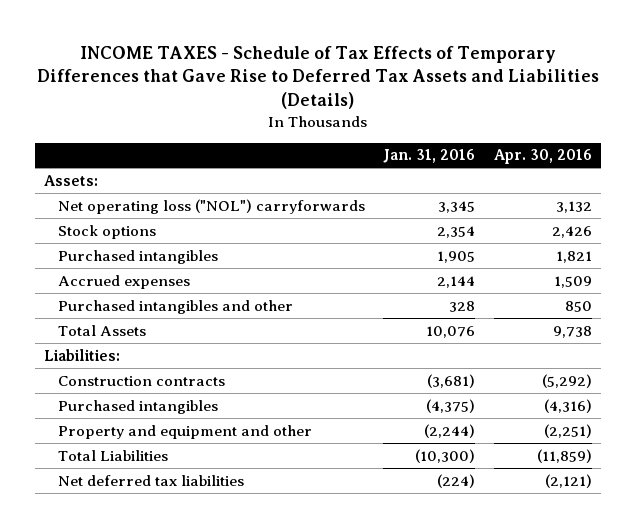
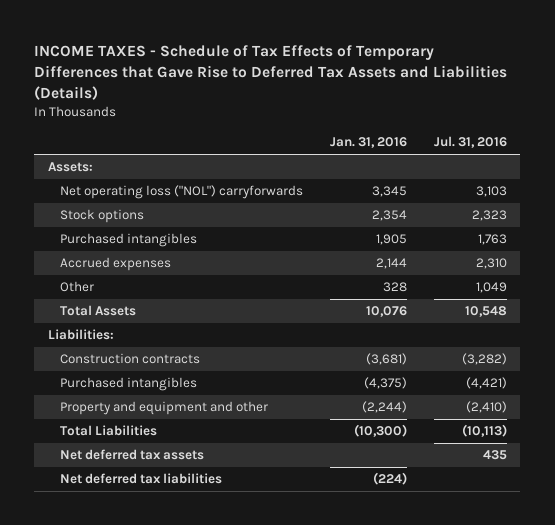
[494,149,593,165] Apr. 30, 2016 -> none
none -> [433,136,507,149] Jul. 31, 2016
[57,299,293,314] Purchased intangibles and other -> [59,281,94,293] Other
none -> [59,449,204,461] Net deferred tax assets

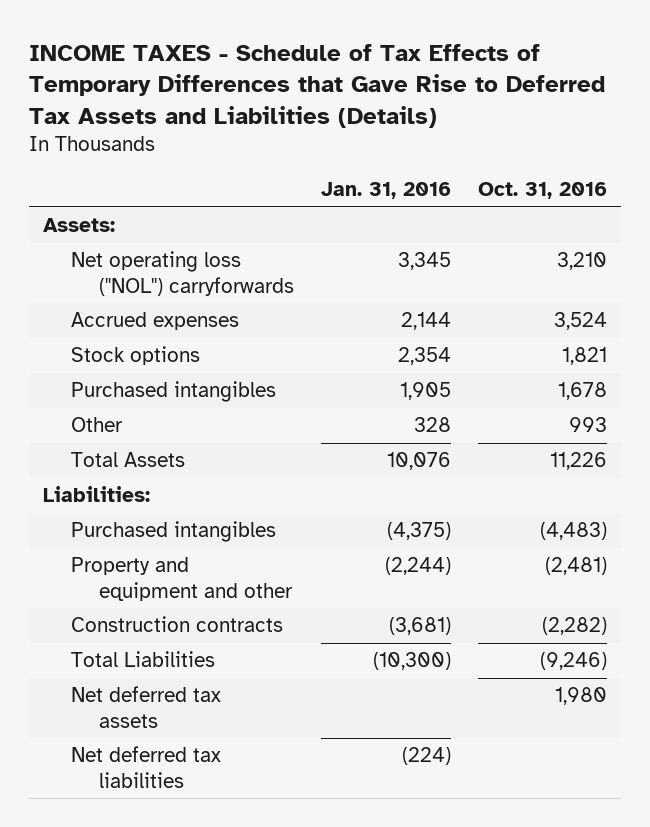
[433,136,507,149] Jul. 31, 2016 -> none
none -> [478,182,608,200] Oct. 31, 2016
[59,257,171,272] Accrued expenses -> [70,312,239,331] Accrued expenses
[59,353,200,365] Construction contracts -> [70,616,283,633] Construction contracts

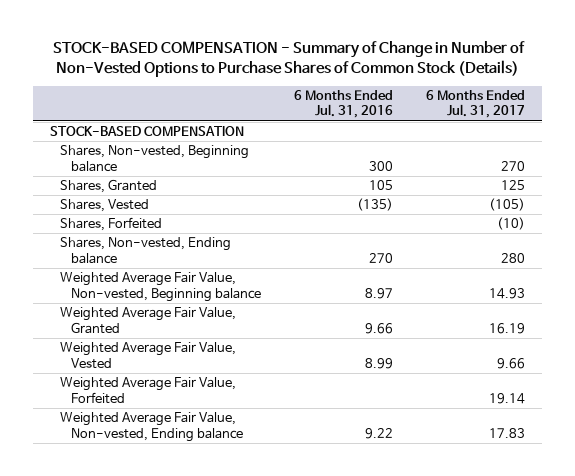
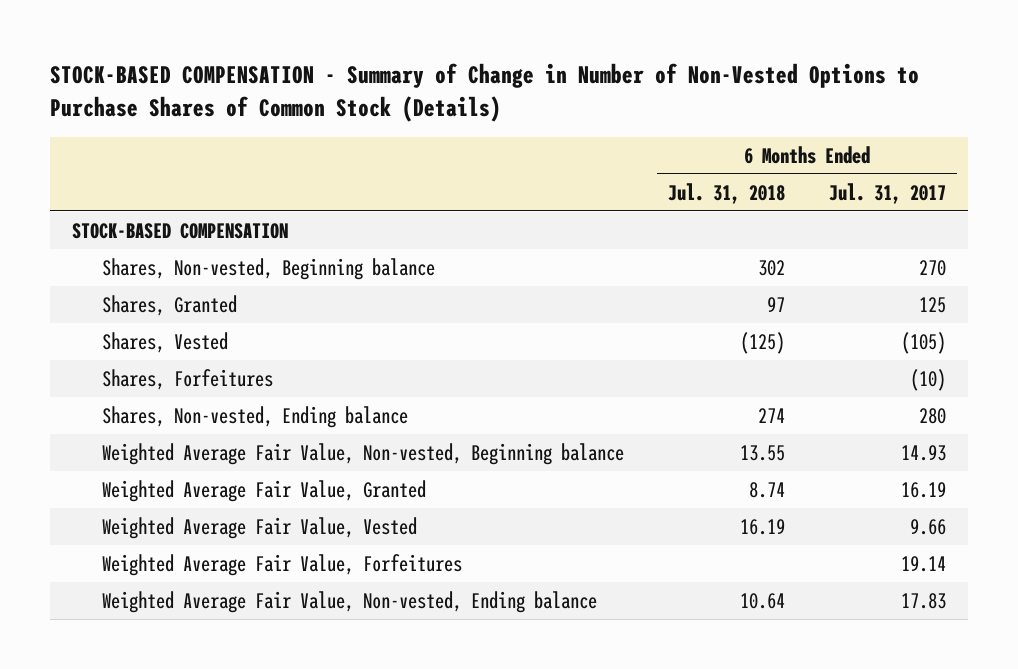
[294,90,394,119] 6 Months Ended Jul. 31, 2016 -> none
none -> [668,182,786,204] Jul. 31, 2018
[60,217,163,232] Shares, Forfeited -> [102,368,274,390] Shares, Forfeitures
[60,377,237,404] Weighted Average Fair Value, Forfeited -> [102,553,463,576] Weighted Average Fair Value, Forfeitures

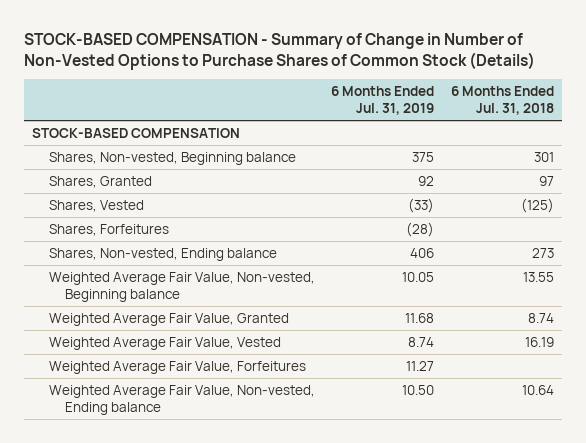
[828,182,946,204] Jul. 31, 2017 -> none
none -> [331,86,435,116] 6 Months Ended Jul. 31, 2019
[758,259,786,276] 302 -> [533,151,554,162] 301
[758,407,786,423] 274 -> [531,247,554,258] 273

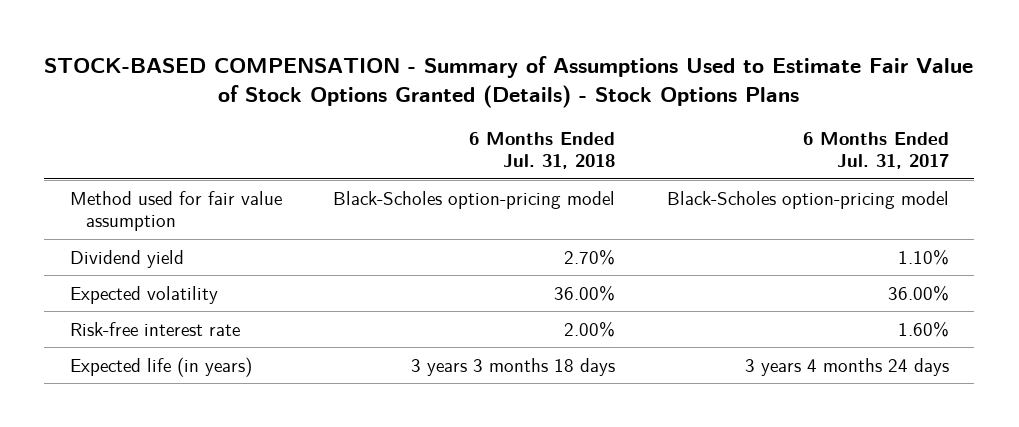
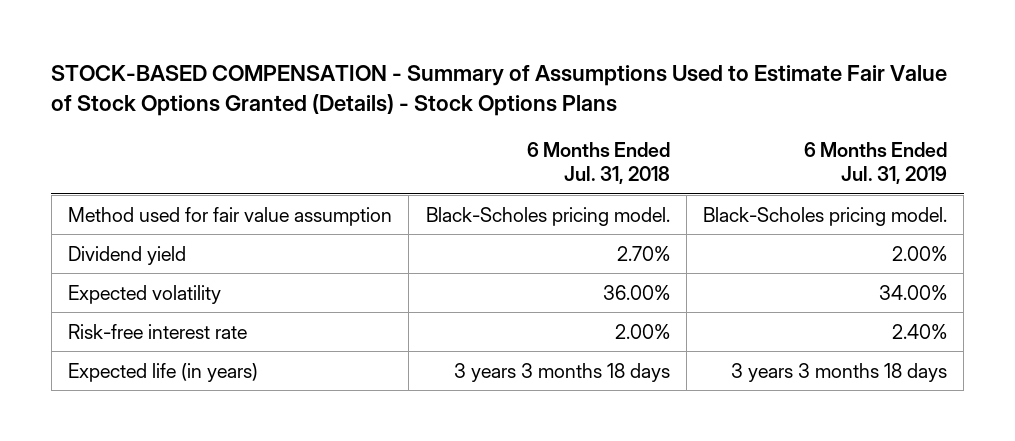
[802,131,949,170] 6 Months Ended Jul. 31, 2017 -> none
none -> [804,142,948,185] 6 Months Ended Jul. 31, 2019
[333,190,616,209] Black-Scholes option-pricing model -> [425,206,670,226] Black-Scholes pricing model.

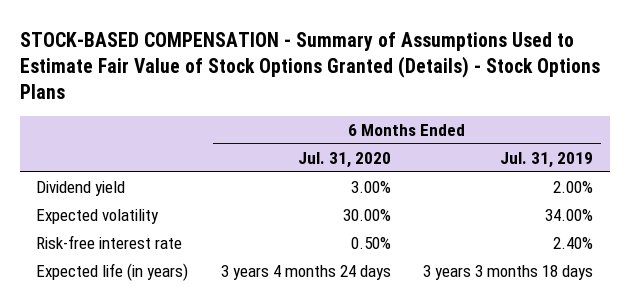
[526,142,670,185] 6 Months Ended Jul. 31, 2018 -> none
none -> [297,151,391,168] Jul. 31, 2020
[68,206,393,226] Method used for fair value assumption -> none

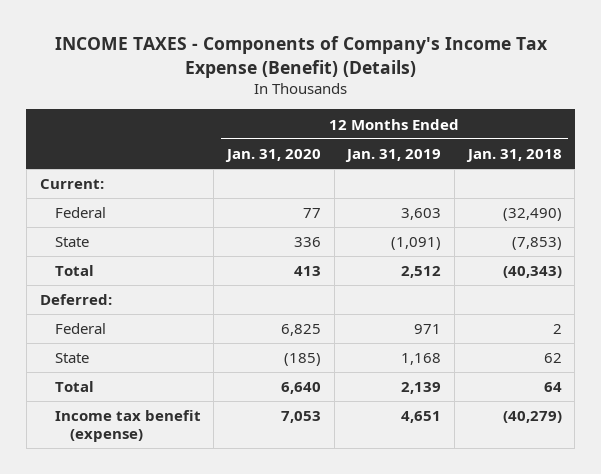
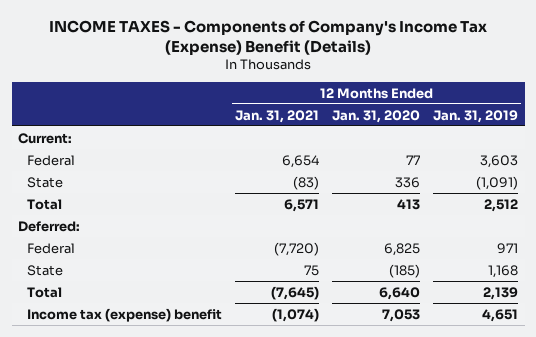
[54,36,548,78] INCOME TAXES - Components of Company's Income Tax Expense (Benefit) (Details) -> [49,19,488,55] INCOME TAXES - Components of Company's Income Tax (Expense) Benefit (Details)
[465,148,562,162] Jan. 31, 2018 -> none
none -> [235,109,320,123] Jan. 31, 2021
[54,410,201,442] Income tax benefit (expense) -> [27,307,223,322] Income tax (expense) benefit

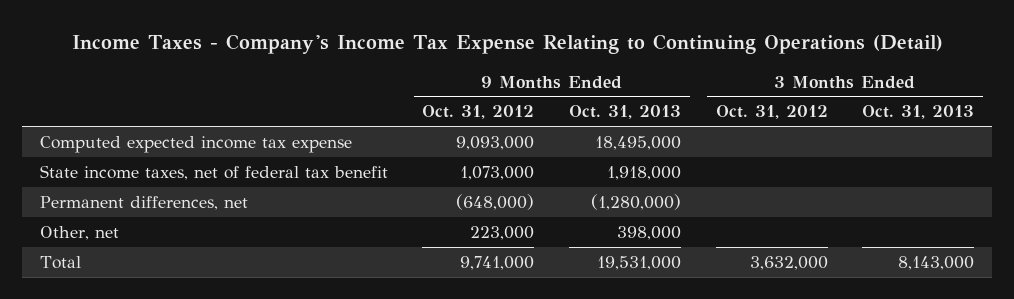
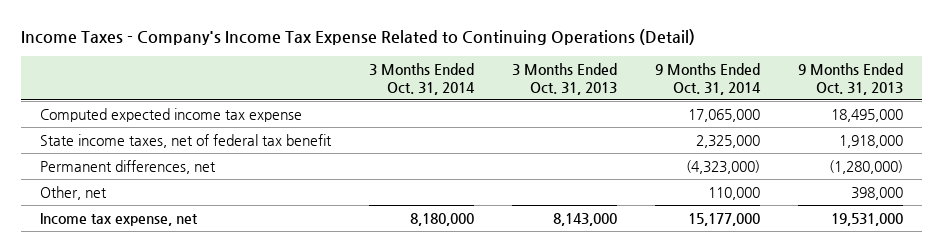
[71,34,943,55] Income Taxes - Company's Income Tax Expense Relating to Continuing Operations (Detail) -> [20,29,695,46] Income Taxes - Company's Income Tax Expense Related to Continuing Operations (Detail)
[422,105,535,120] Oct. 31, 2012 -> none
[715,105,828,120] Oct. 31, 2012 -> none
none -> [368,63,475,95] 3 Months Ended Oct. 31, 2014
none -> [655,63,762,95] 9 Months Ended Oct. 31, 2014
[39,255,81,269] Total -> [39,212,198,226] Income tax expense, net

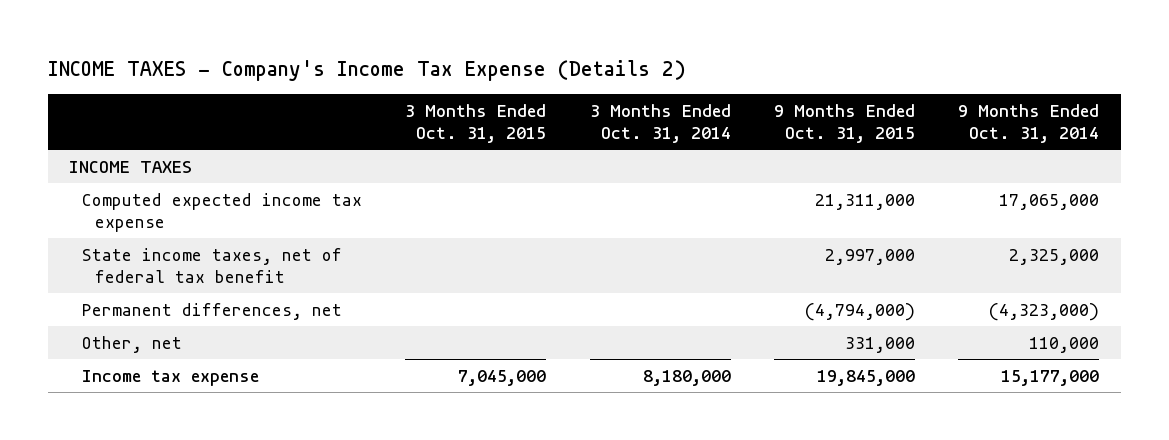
[20,29,695,46] Income Taxes - Company's Income Tax Expense Related to Continuing Operations (Detail) -> [47,59,686,81] INCOME TAXES - Company's Income Tax Expense (Details 2)
[511,63,617,95] 3 Months Ended Oct. 31, 2013 -> none
[798,63,904,95] 9 Months Ended Oct. 31, 2013 -> none
none -> [405,103,547,143] 3 Months Ended Oct. 31, 2015
none -> [773,103,915,143] 9 Months Ended Oct. 31, 2015
none -> [69,160,193,173] INCOME TAXES
[39,212,198,226] Income tax expense, net -> [82,369,260,386] Income tax expense

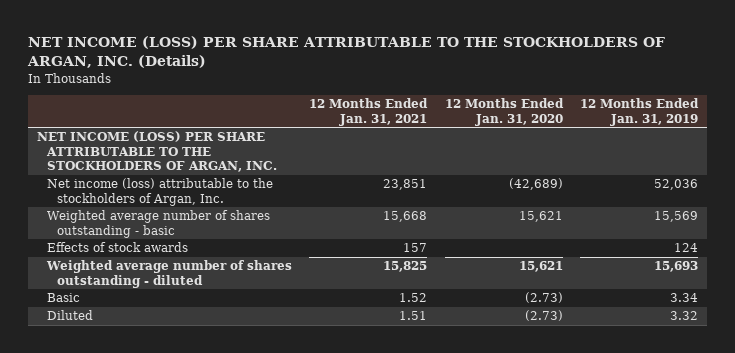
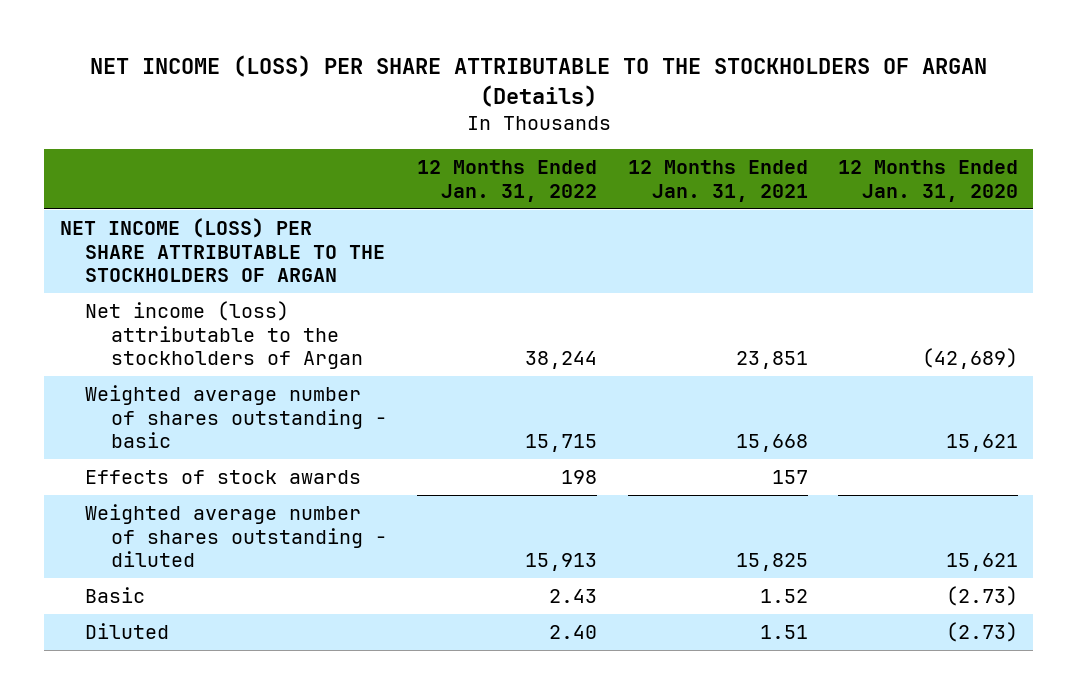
[27,36,666,69] NET INCOME (LOSS) PER SHARE ATTRIBUTABLE TO THE STOCKHOLDERS OF ARGAN, INC. (Details) -> [89,55,987,108] NET INCOME (LOSS) PER SHARE ATTRIBUTABLE TO THE STOCKHOLDERS OF ARGAN (Details)
[580,98,700,126] 12 Months Ended Jan. 31, 2019 -> none
none -> [417,160,598,203] 12 Months Ended Jan. 31, 2022
[36,131,278,173] NET INCOME (LOSS) PER SHARE ATTRIBUTABLE TO THE STOCKHOLDERS OF ARGAN, INC. -> [59,218,386,283] NET INCOME (LOSS) PER SHARE ATTRIBUTABLE TO THE STOCKHOLDERS OF ARGAN
[47,178,274,206] Net income (loss) attributable to the stockholders of Argan, Inc. -> [85,301,363,370] Net income (loss) attributable to the stockholders of Argan

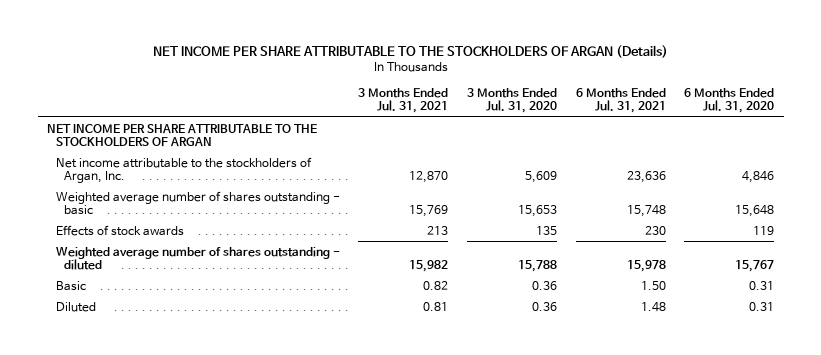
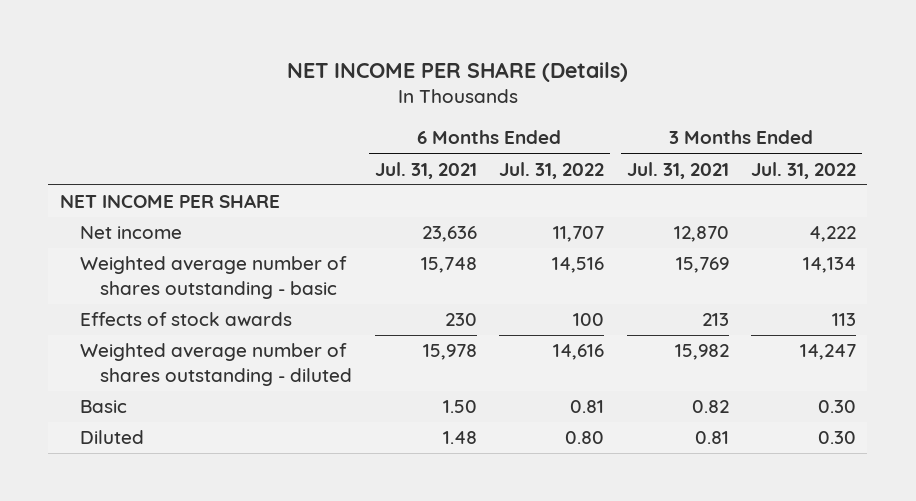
[152,44,668,58] NET INCOME PER SHARE ATTRIBUTABLE TO THE STOCKHOLDERS OF ARGAN (Details) -> [286,61,628,82] NET INCOME PER SHARE (Details)
[466,87,557,114] 3 Months Ended Jul. 31, 2020 -> none
[684,87,775,114] 6 Months Ended Jul. 31, 2020 -> none
none -> [499,161,605,179] Jul. 31, 2022
none -> [751,161,857,179] Jul. 31, 2022
[47,123,318,147] NET INCOME PER SHARE ATTRIBUTABLE TO THE STOCKHOLDERS OF ARGAN -> [59,194,280,209] NET INCOME PER SHARE
[55,156,312,183] Net income attributable to the stockholders of Argan, Inc. -> [79,226,182,240] Net income

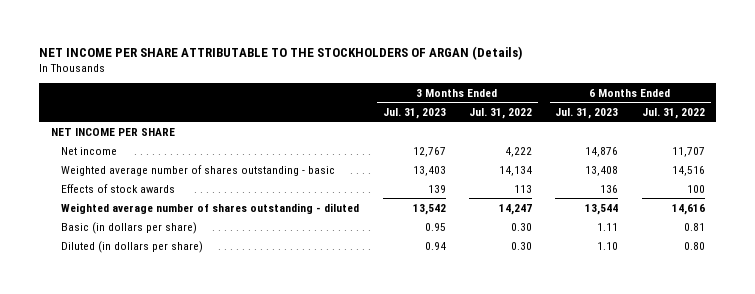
[286,61,628,82] NET INCOME PER SHARE (Details) -> [38,45,522,60] NET INCOME PER SHARE ATTRIBUTABLE TO THE STOCKHOLDERS OF ARGAN (Details)
[374,161,477,179] Jul. 31, 2021 -> none
[626,161,729,179] Jul. 31, 2021 -> none
none -> [382,107,446,119] Jul. 31, 2023
none -> [555,107,619,119] Jul. 31, 2023
[79,400,127,414] Basic -> [61,221,198,234] Basic (in dollars per share)
[79,430,144,445] Diluted -> [61,240,204,253] Diluted (in dollars per share)

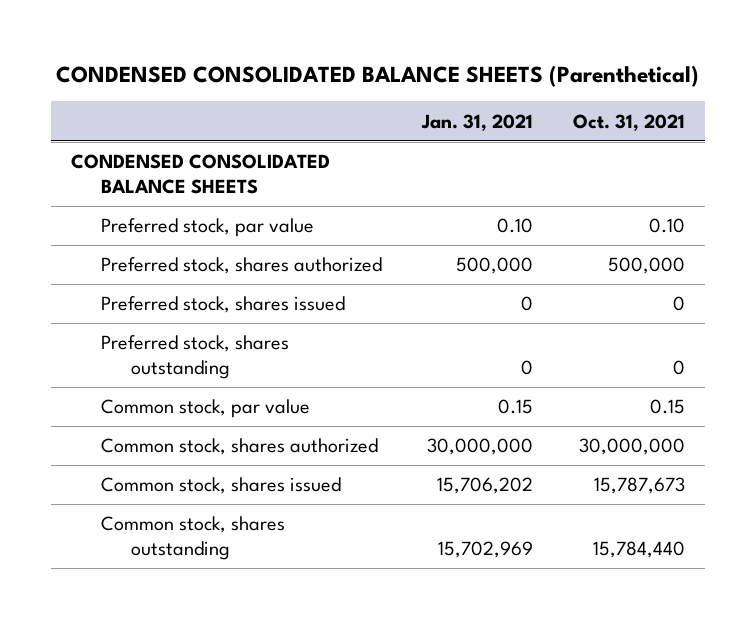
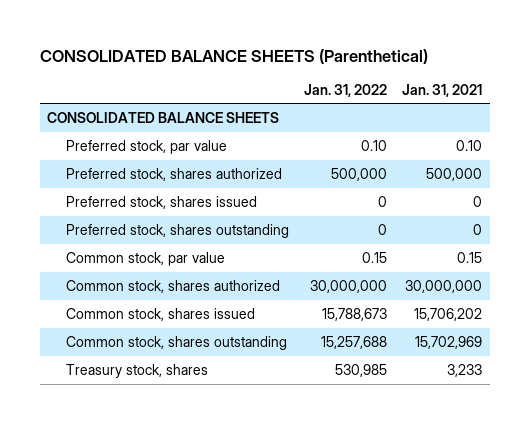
[55,64,699,87] CONDENSED CONSOLIDATED BALANCE SHEETS (Parenthetical) -> [39,48,428,64] CONSOLIDATED BALANCE SHEETS (Parenthetical)
[573,113,686,131] Oct. 31, 2021 -> none
none -> [304,83,388,97] Jan. 31, 2022
[70,154,330,195] CONDENSED CONSOLIDATED BALANCE SHEETS -> [47,111,280,123] CONSOLIDATED BALANCE SHEETS
none -> [66,363,209,378] Treasury stock, shares

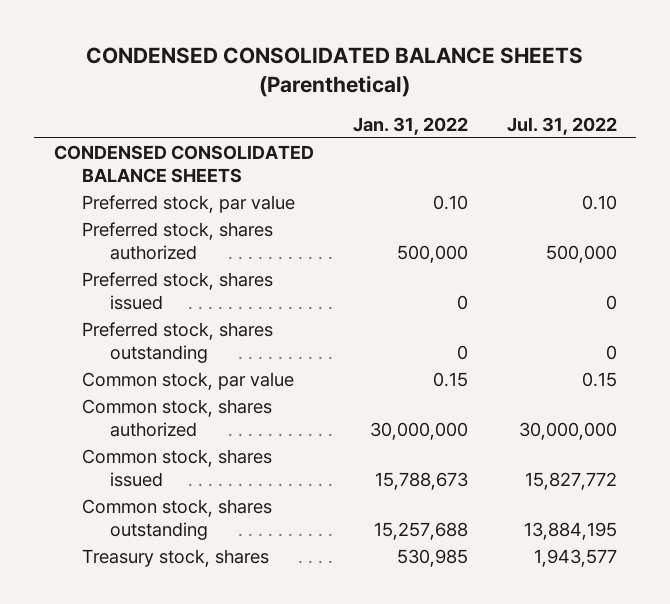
[39,48,428,64] CONSOLIDATED BALANCE SHEETS (Parenthetical) -> [86,47,584,97] CONDENSED CONSOLIDATED BALANCE SHEETS (Parenthetical)
[402,83,483,97] Jan. 31, 2021 -> none
none -> [506,116,617,135] Jul. 31, 2022
[47,111,280,123] CONSOLIDATED BALANCE SHEETS -> [53,145,314,183] CONDENSED CONSOLIDATED BALANCE SHEETS

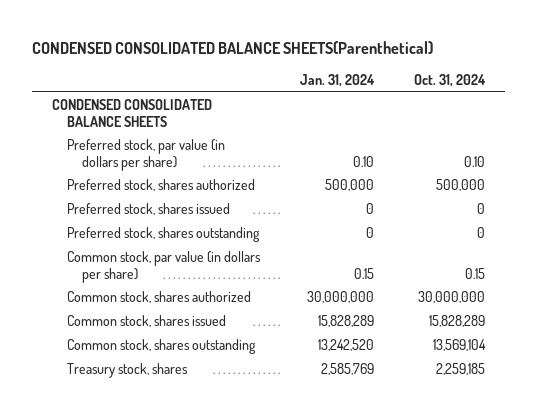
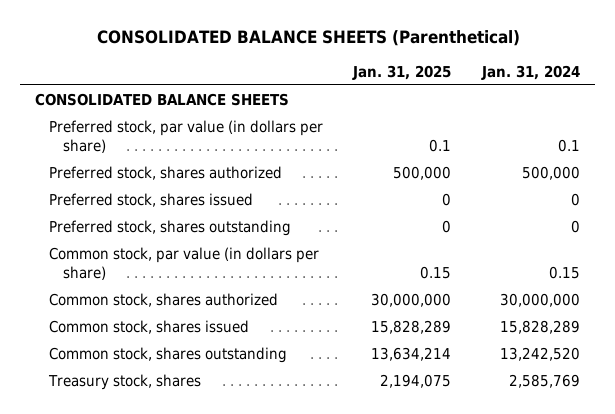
[32,41,434,55] CONDENSED CONSOLIDATED BALANCE SHEETS(Parenthetical) -> [96,30,520,47] CONSOLIDATED BALANCE SHEETS (Parenthetical)
[414,74,487,88] Oct. 31, 2024 -> none
none -> [352,65,452,81] Jan. 31, 2025
[52,98,213,127] CONDENSED CONSOLIDATED BALANCE SHEETS -> [35,92,290,106] CONSOLIDATED BALANCE SHEETS
[353,155,375,167] 0.10 -> [557,138,580,152] 0.1

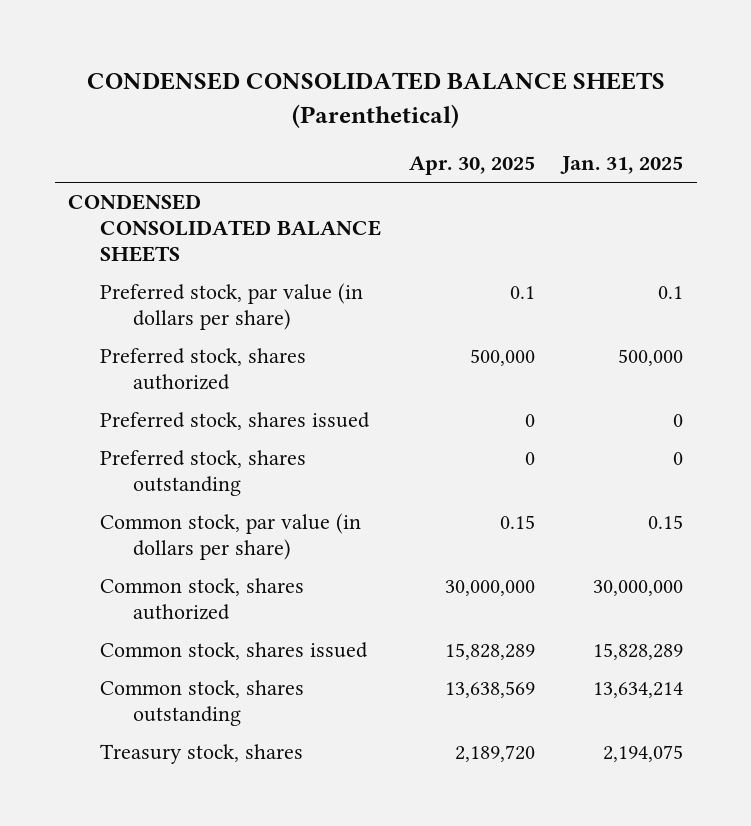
[96,30,520,47] CONSOLIDATED BALANCE SHEETS (Parenthetical) -> [86,71,665,128] CONDENSED CONSOLIDATED BALANCE SHEETS (Parenthetical)
[480,65,580,81] Jan. 31, 2024 -> none
none -> [408,156,535,176] Apr. 30, 2025
[35,92,290,106] CONSOLIDATED BALANCE SHEETS -> [68,193,382,263] CONDENSED CONSOLIDATED BALANCE SHEETS

